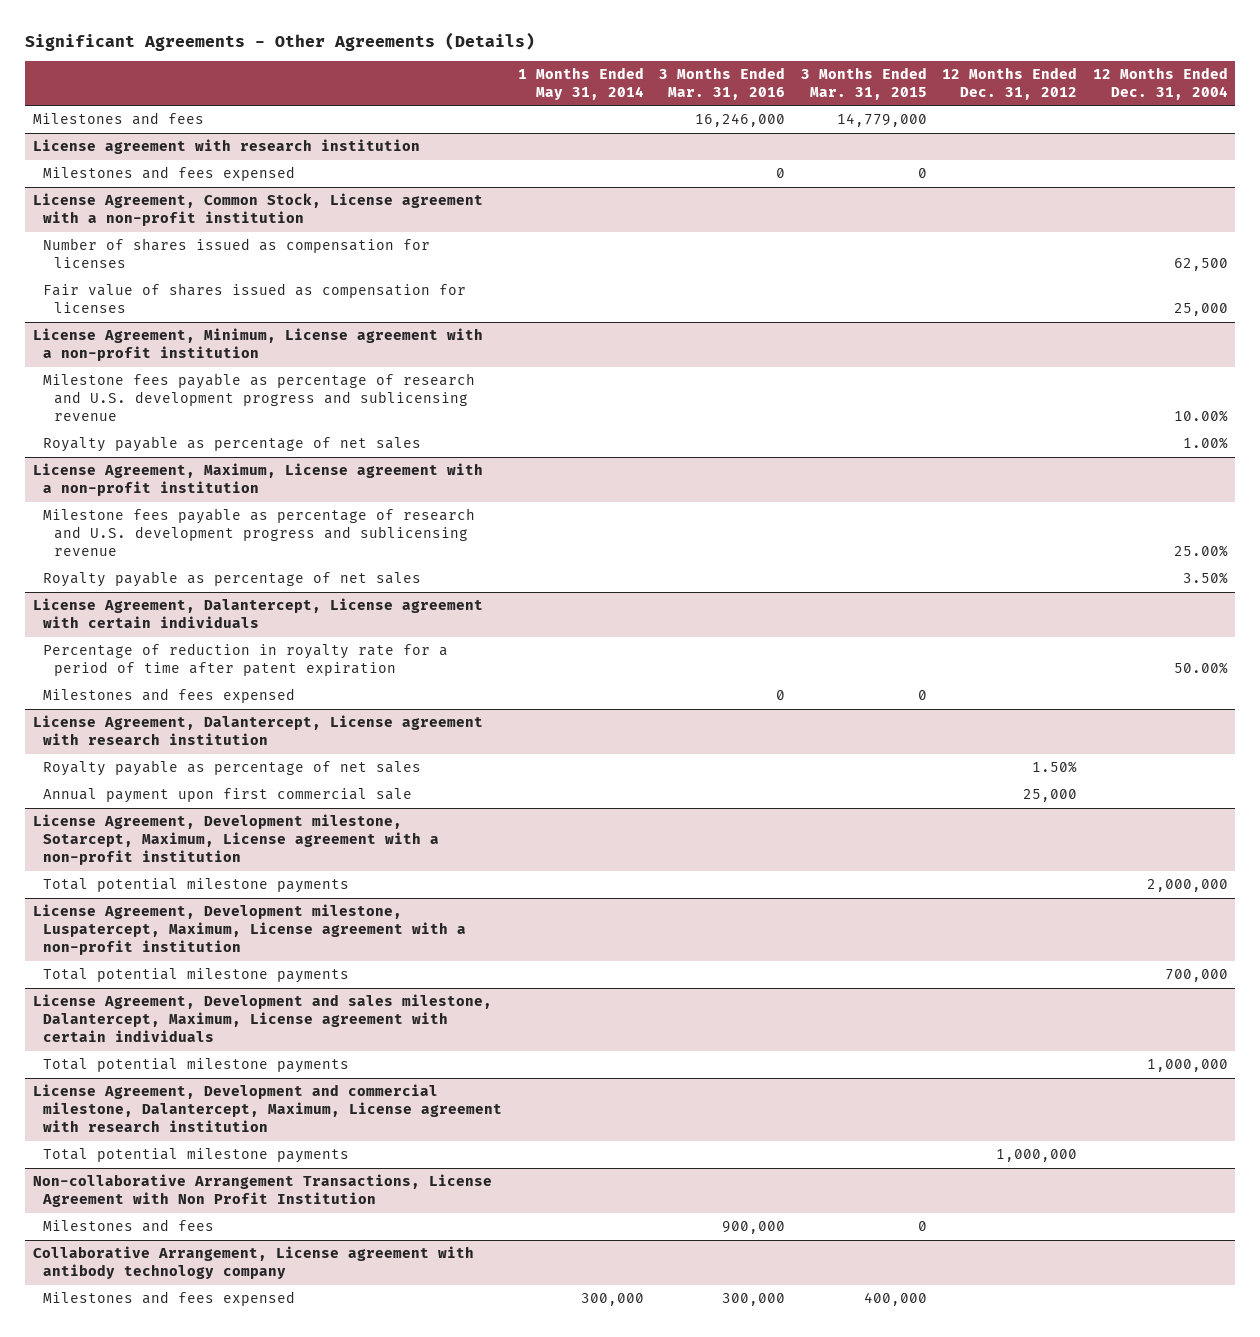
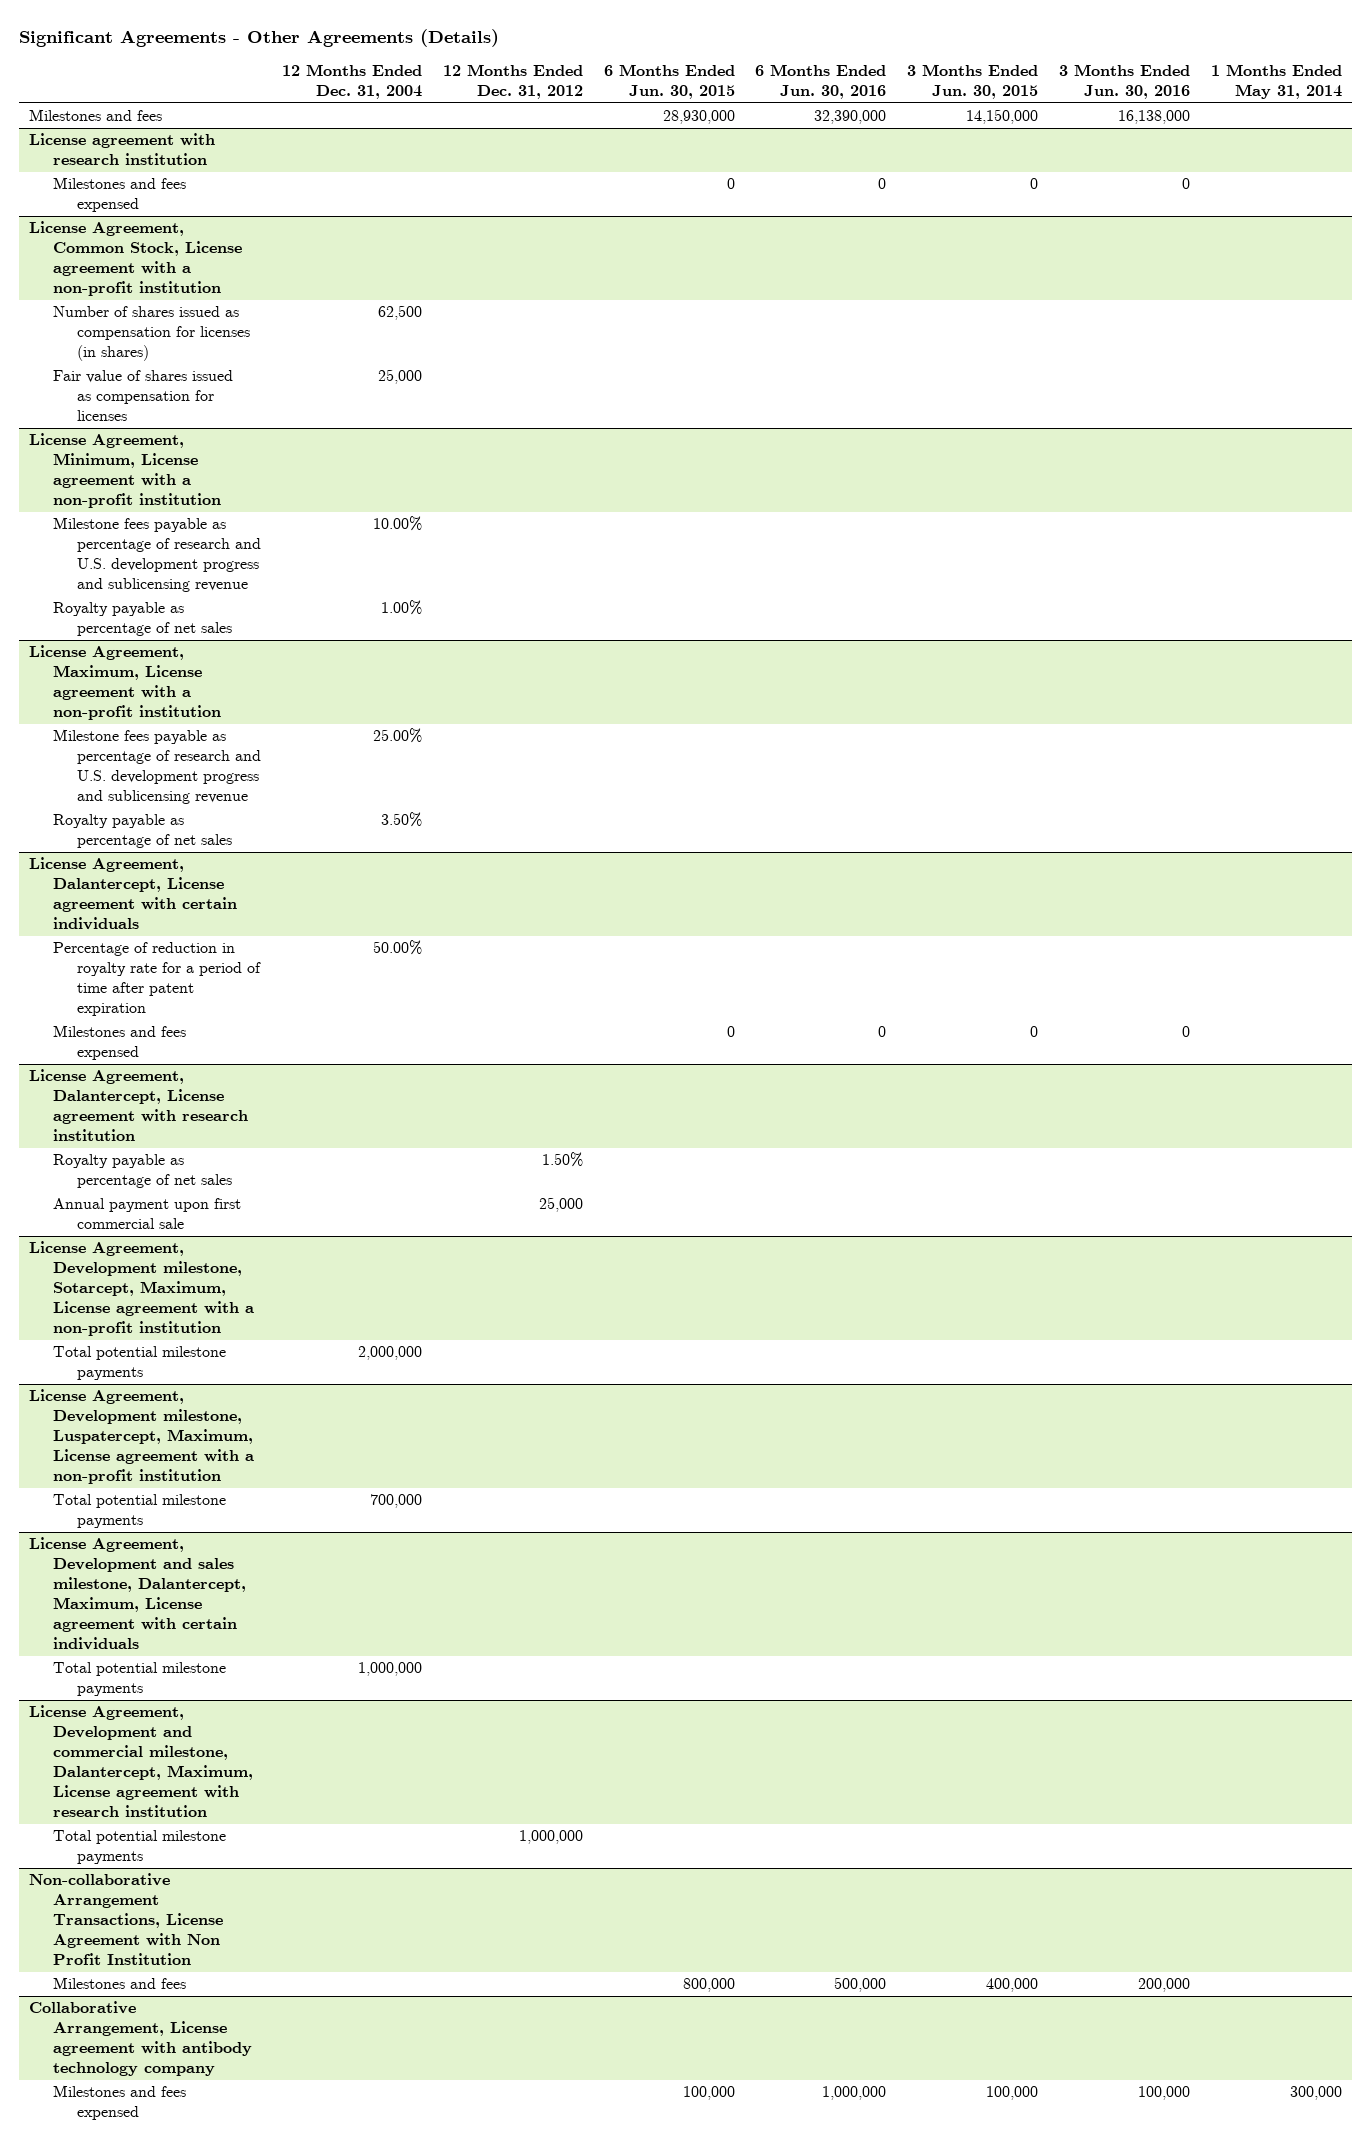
[659,66,786,100] 3 Months Ended Mar. 31, 2016 -> none
[800,66,927,100] 3 Months Ended Mar. 31, 2015 -> none
none -> [603,64,735,100] 6 Months Ended Jun. 30, 2015
none -> [755,64,887,100] 6 Months Ended Jun. 30, 2016
none -> [907,64,1039,100] 3 Months Ended Jun. 30, 2015
none -> [1059,64,1191,100] 3 Months Ended Jun. 30, 2016
[43,238,431,269] Number of shares issued as compensation for licenses -> [53,306,251,362] Number of shares issued as compensation for licenses (in shares)

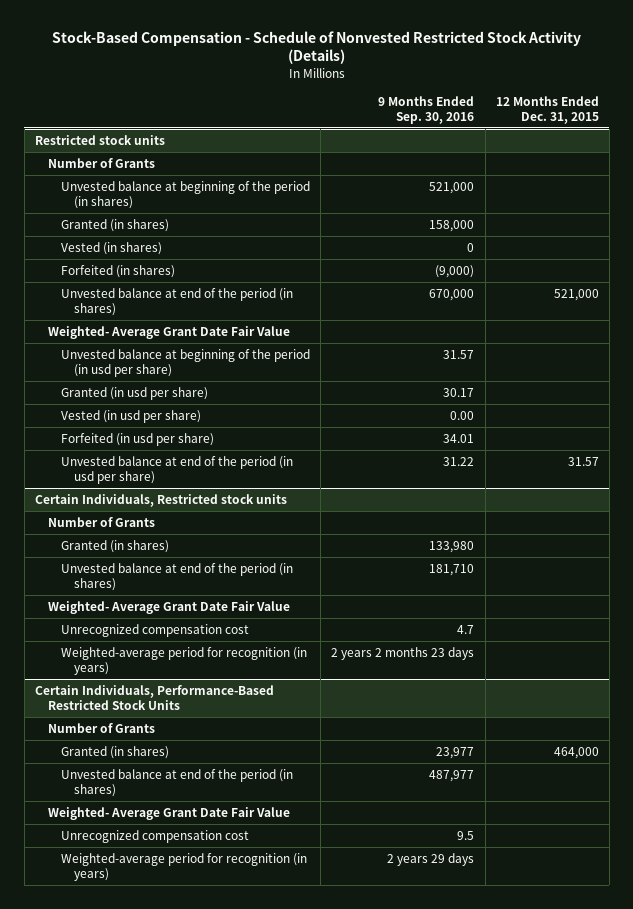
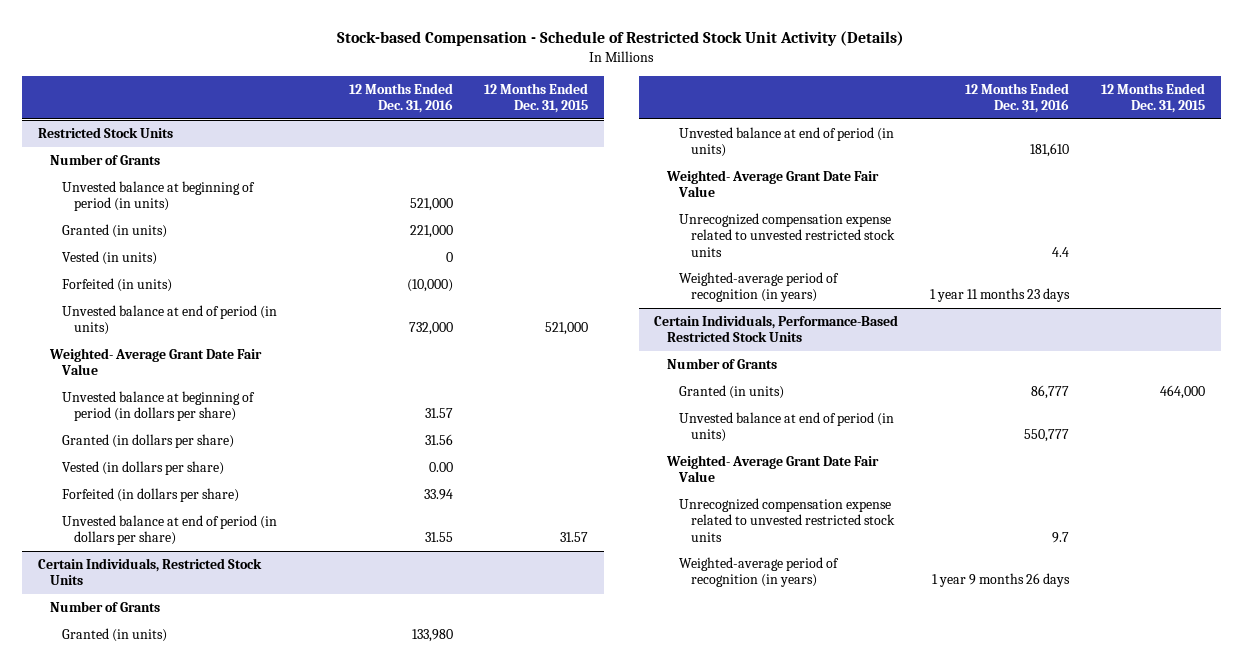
[51,30,581,65] Stock-Based Compensation - Schedule of Nonvested Restricted Stock Activity (Details) -> [337,31,905,47] Stock-based Compensation - Schedule of Restricted Stock Unit Activity (Details)
[378,95,475,124] 9 Months Ended Sep. 30, 2016 -> none
none -> [348,82,453,114] 12 Months Ended Dec. 31, 2016
[34,134,165,145] Restricted stock units -> [37,127,173,139] Restricted Stock Units
[61,180,311,210] Unvested balance at beginning of the period (in shares) -> [62,181,256,212] Unvested balance at beginning of period (in units)
[61,218,170,232] Granted (in shares) -> [62,224,168,239] Granted (in units)
[61,241,163,255] Vested (in shares) -> [62,251,158,266] Vested (in units)
[61,264,176,278] Forfeited (in shares) -> [62,278,173,293] Forfeited (in units)
[61,287,294,317] Unvested balance at end of the period (in shares) -> [62,305,278,336] Unvested balance at end of period (in units)
[61,348,311,378] Unvested balance at beginning of the period (in usd per share) -> [62,391,256,422] Unvested balance at beginning of period (in dollars per share)
[61,386,209,400] Granted (in usd per share) -> [62,434,235,449] Granted (in dollars per share)
[61,409,202,423] Vested (in usd per share) -> [62,461,225,476] Vested (in dollars per share)
[61,432,215,446] Forfeited (in usd per share) -> [62,488,240,503] Forfeited (in dollars per share)
[61,455,294,485] Unvested balance at end of the period (in usd per share) -> [62,515,278,546] Unvested balance at end of period (in dollars per share)
[34,493,287,507] Certain Individuals, Restricted stock units -> [37,558,262,586] Certain Individuals, Restricted Stock Units
[61,539,170,553] Granted (in shares) -> [62,628,168,643] Granted (in units)
[61,562,294,592] Unvested balance at end of the period (in shares) -> [678,127,894,158] Unvested balance at end of period (in units)
[61,623,250,637] Unrecognized compensation cost -> [678,213,896,257] Unrecognized compensation expense related to unvested restricted stock units
[61,646,308,676] Weighted-average period for recognition (in years) -> [678,272,839,303] Weighted-average period of recognition (in years)
[61,745,170,759] Granted (in shares) -> [678,385,784,400] Granted (in units)
[61,768,294,798] Unvested balance at end of the period (in shares) -> [678,412,894,443] Unvested balance at end of period (in units)
[61,829,250,843] Unrecognized compensation cost -> [678,498,896,542] Unrecognized compensation expense related to unvested restricted stock units
[61,852,308,882] Weighted-average period for recognition (in years) -> [678,557,839,588] Weighted-average period of recognition (in years)

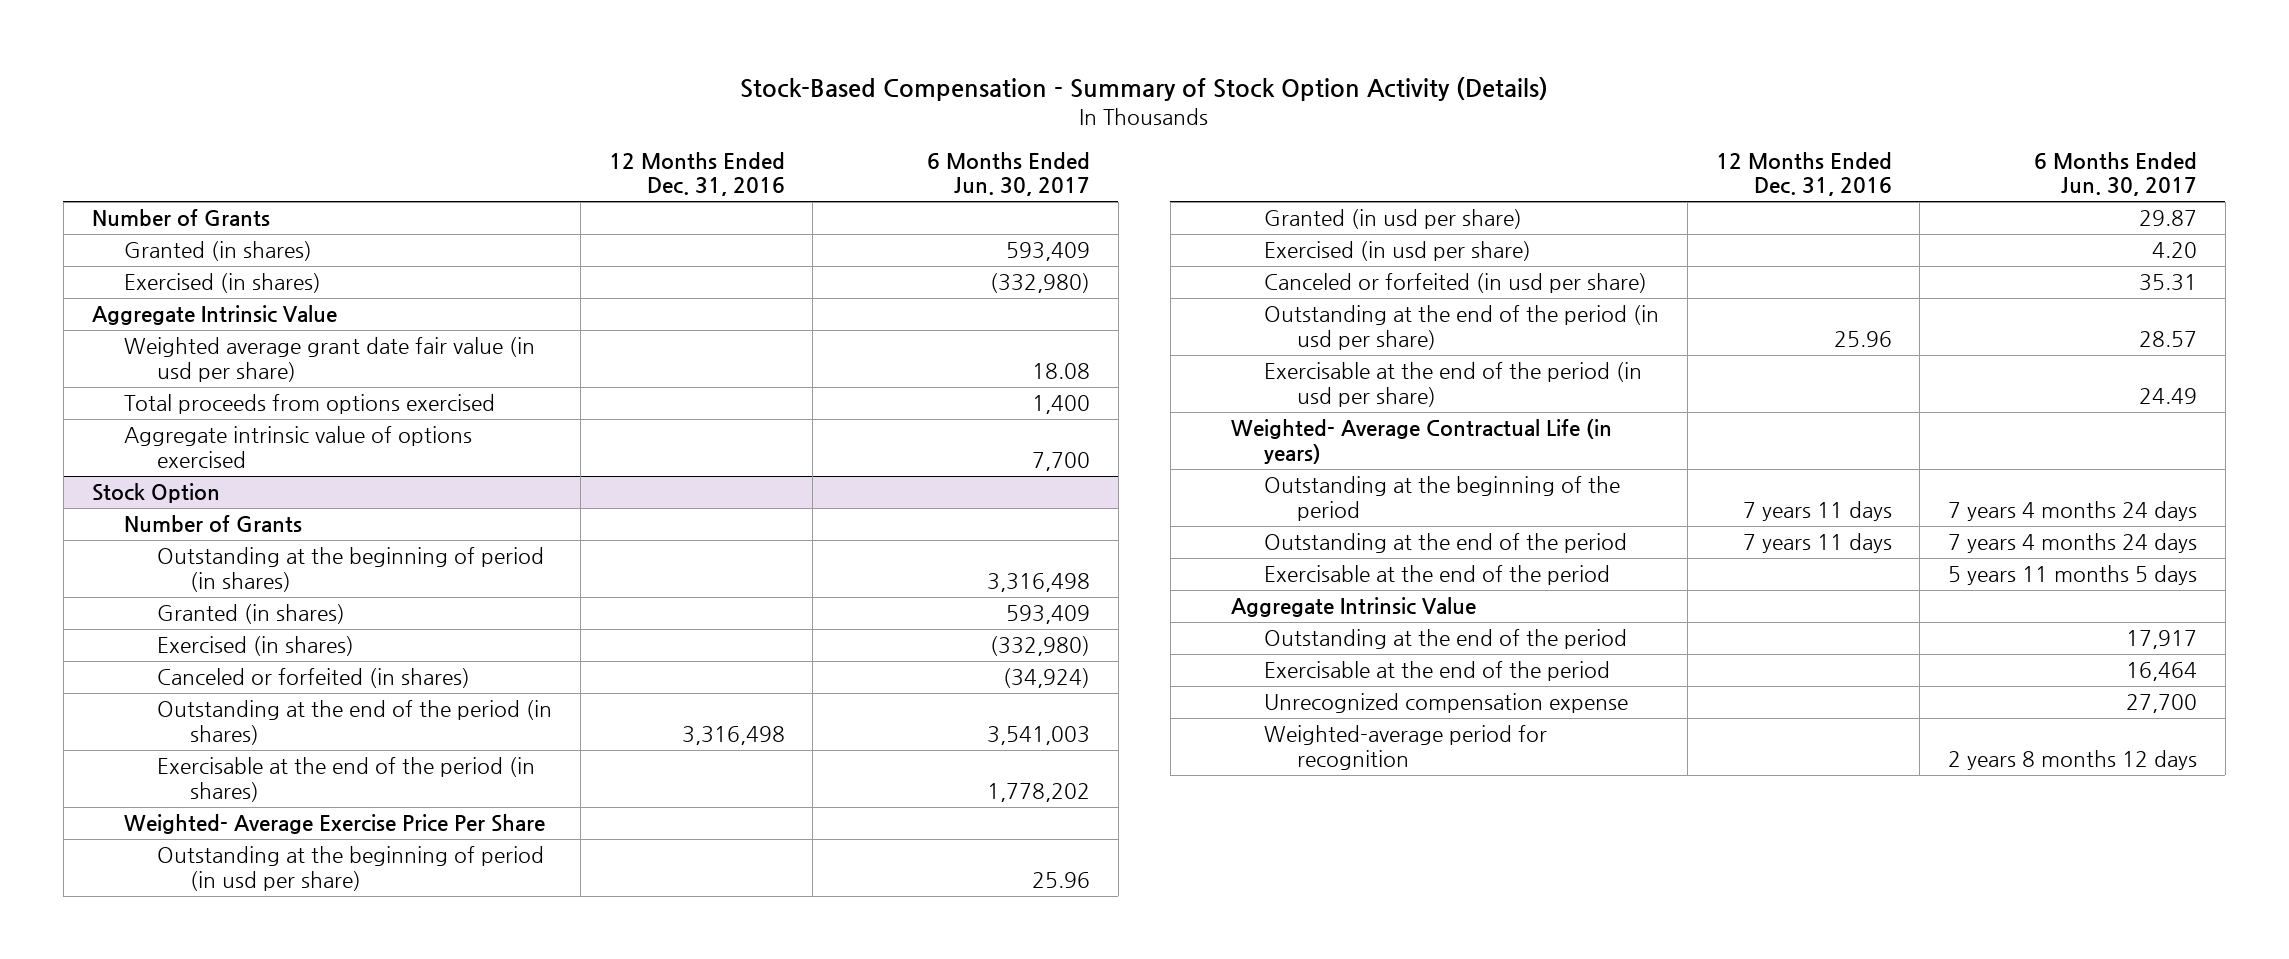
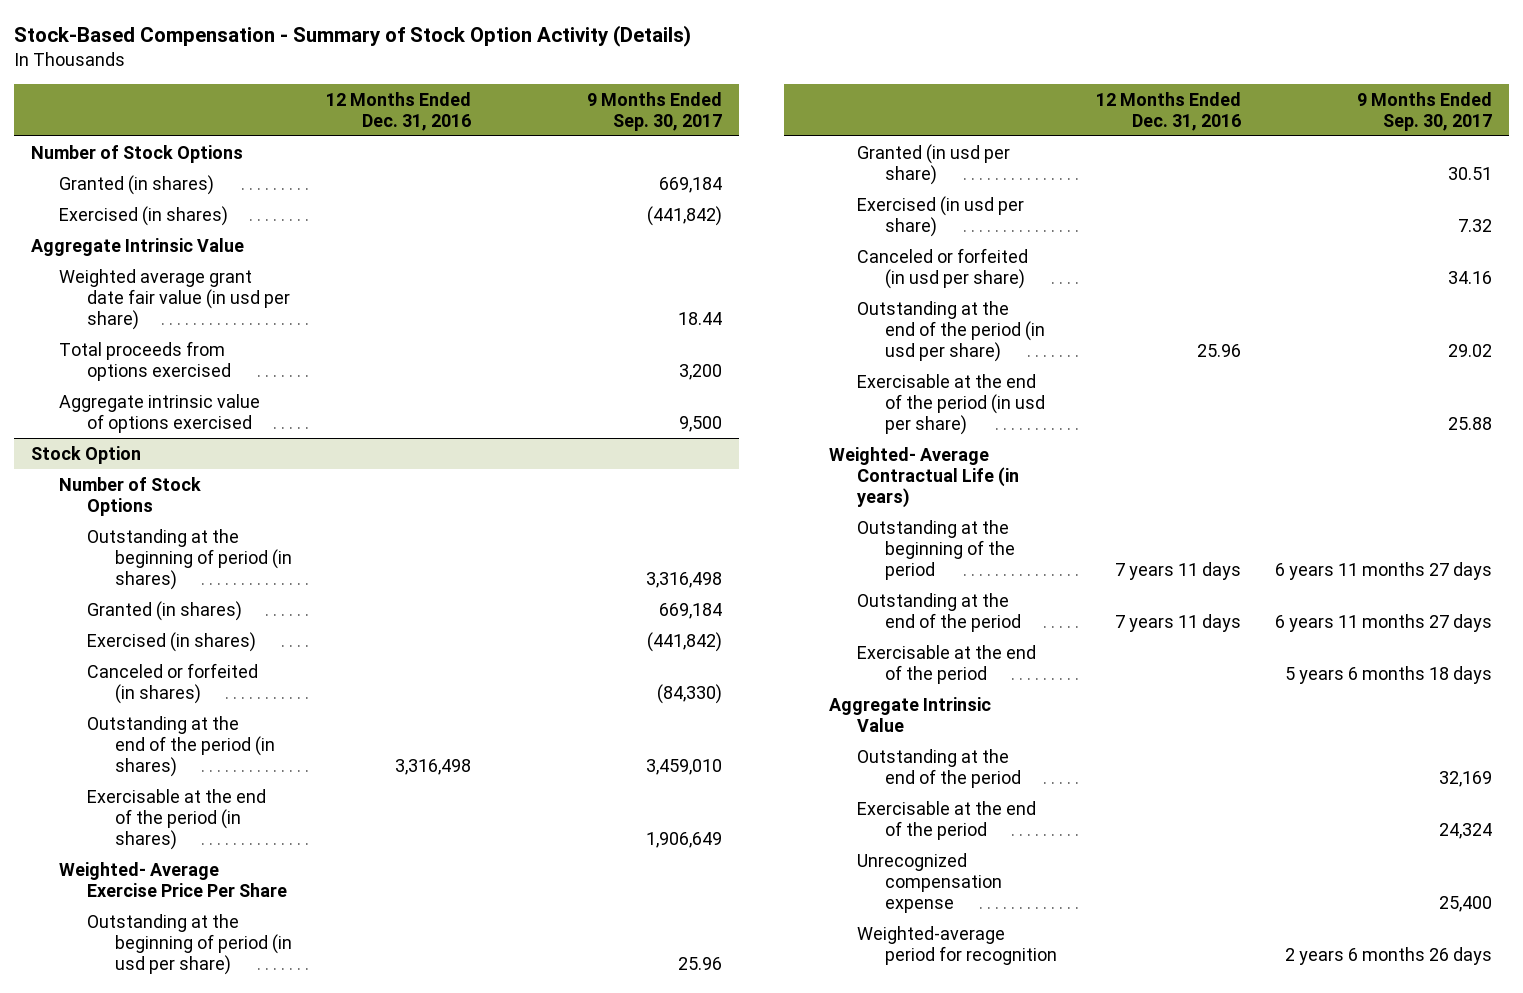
[927,151,1091,197] 6 Months Ended Jun. 30, 2017 -> none
none -> [587,91,723,131] 9 Months Ended Sep. 30, 2017
[91,209,270,227] Number of Grants -> [31,144,244,163] Number of Stock Options
[124,515,303,533] Number of Grants -> [59,476,202,516] Number of Stock Options

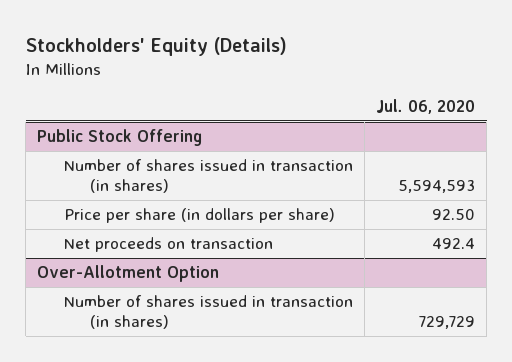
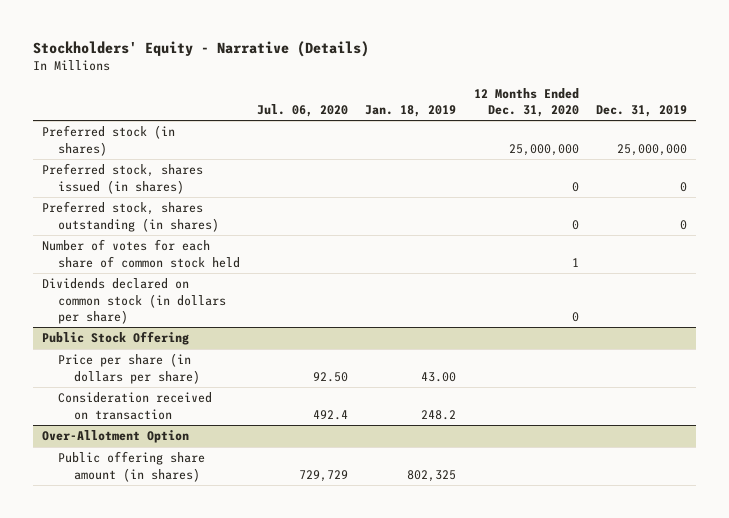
[25,37,287,57] Stockholders' Equity (Details) -> [32,40,369,57] Stockholders' Equity - Narrative (Details)
none -> [365,104,457,117] Jan. 18, 2019
none -> [473,87,579,117] 12 Months Ended Dec. 31, 2020
none -> [596,104,688,117] Dec. 31, 2019
none -> [41,125,175,156] Preferred stock (in shares)
none -> [41,163,203,194] Preferred stock, shares issued (in shares)
none -> [41,201,219,232] Preferred stock, shares outstanding (in shares)
none -> [41,239,240,268] Number of votes for each share of common stock held
none -> [41,278,226,324] Dividends declared on common stock (in dollars per share)
[63,159,353,194] Number of shares issued in transaction (in shares) -> none
[63,237,273,253] Net proceeds on transaction -> [57,392,212,420] Consideration received on transaction
[63,295,353,330] Number of shares issued in transaction (in shares) -> [57,451,205,482] Public offering share amount (in shares)

